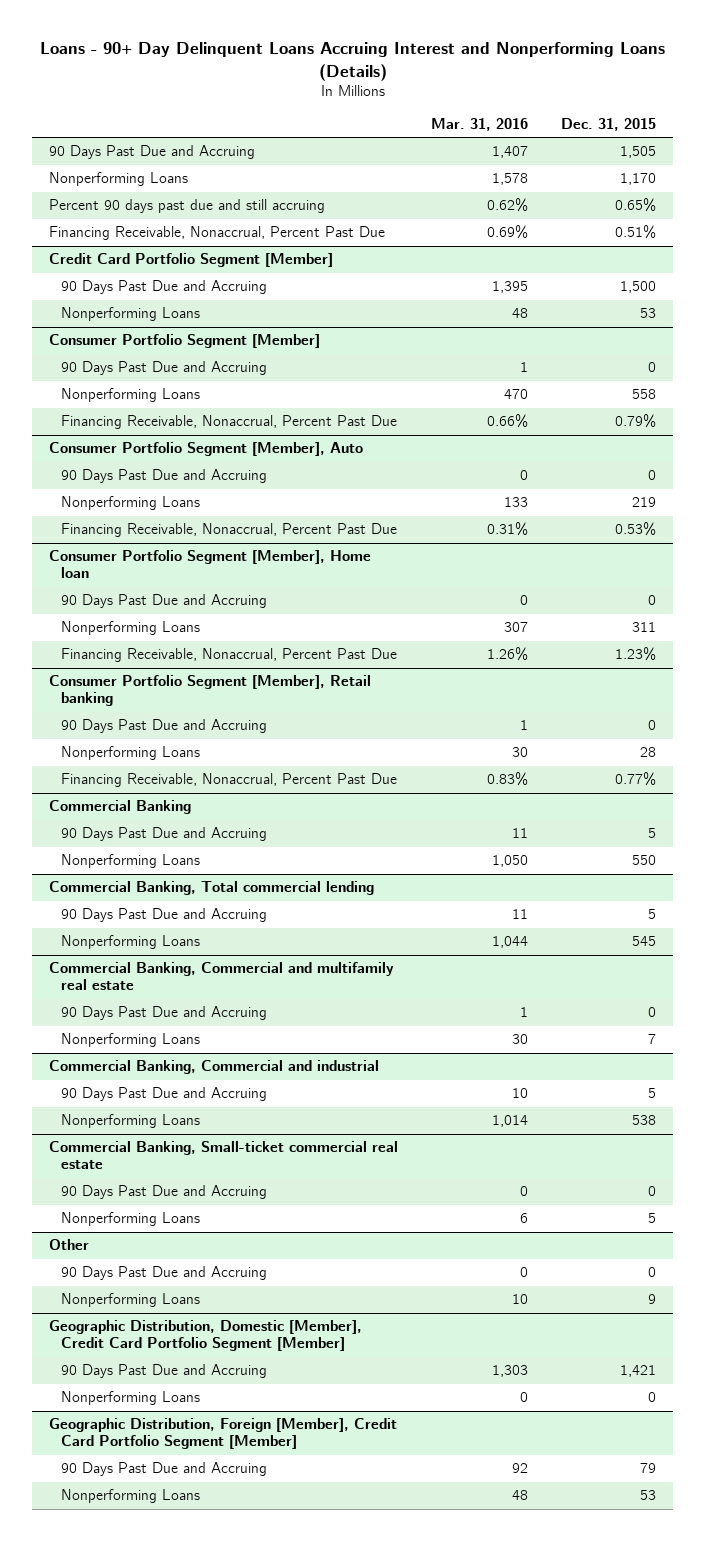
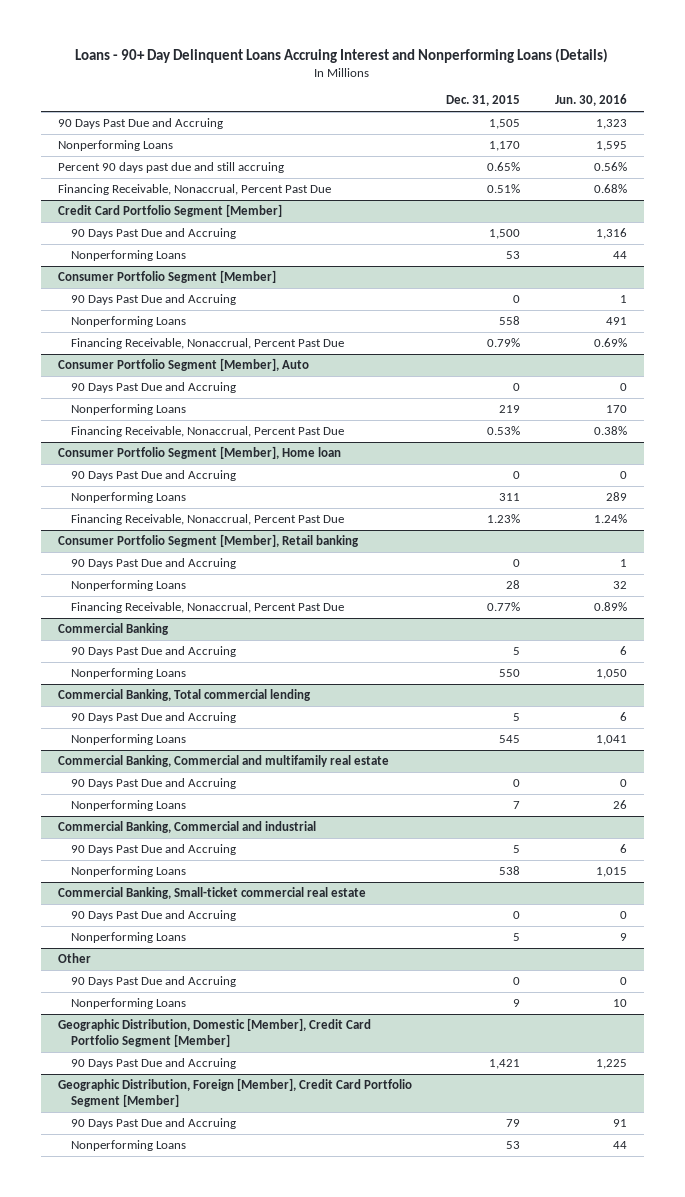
[431,117,529,131] Mar. 31, 2016 -> none
none -> [554,94,627,107] Jun. 30, 2016
[61,1391,201,1406] Nonperforming Loans -> none

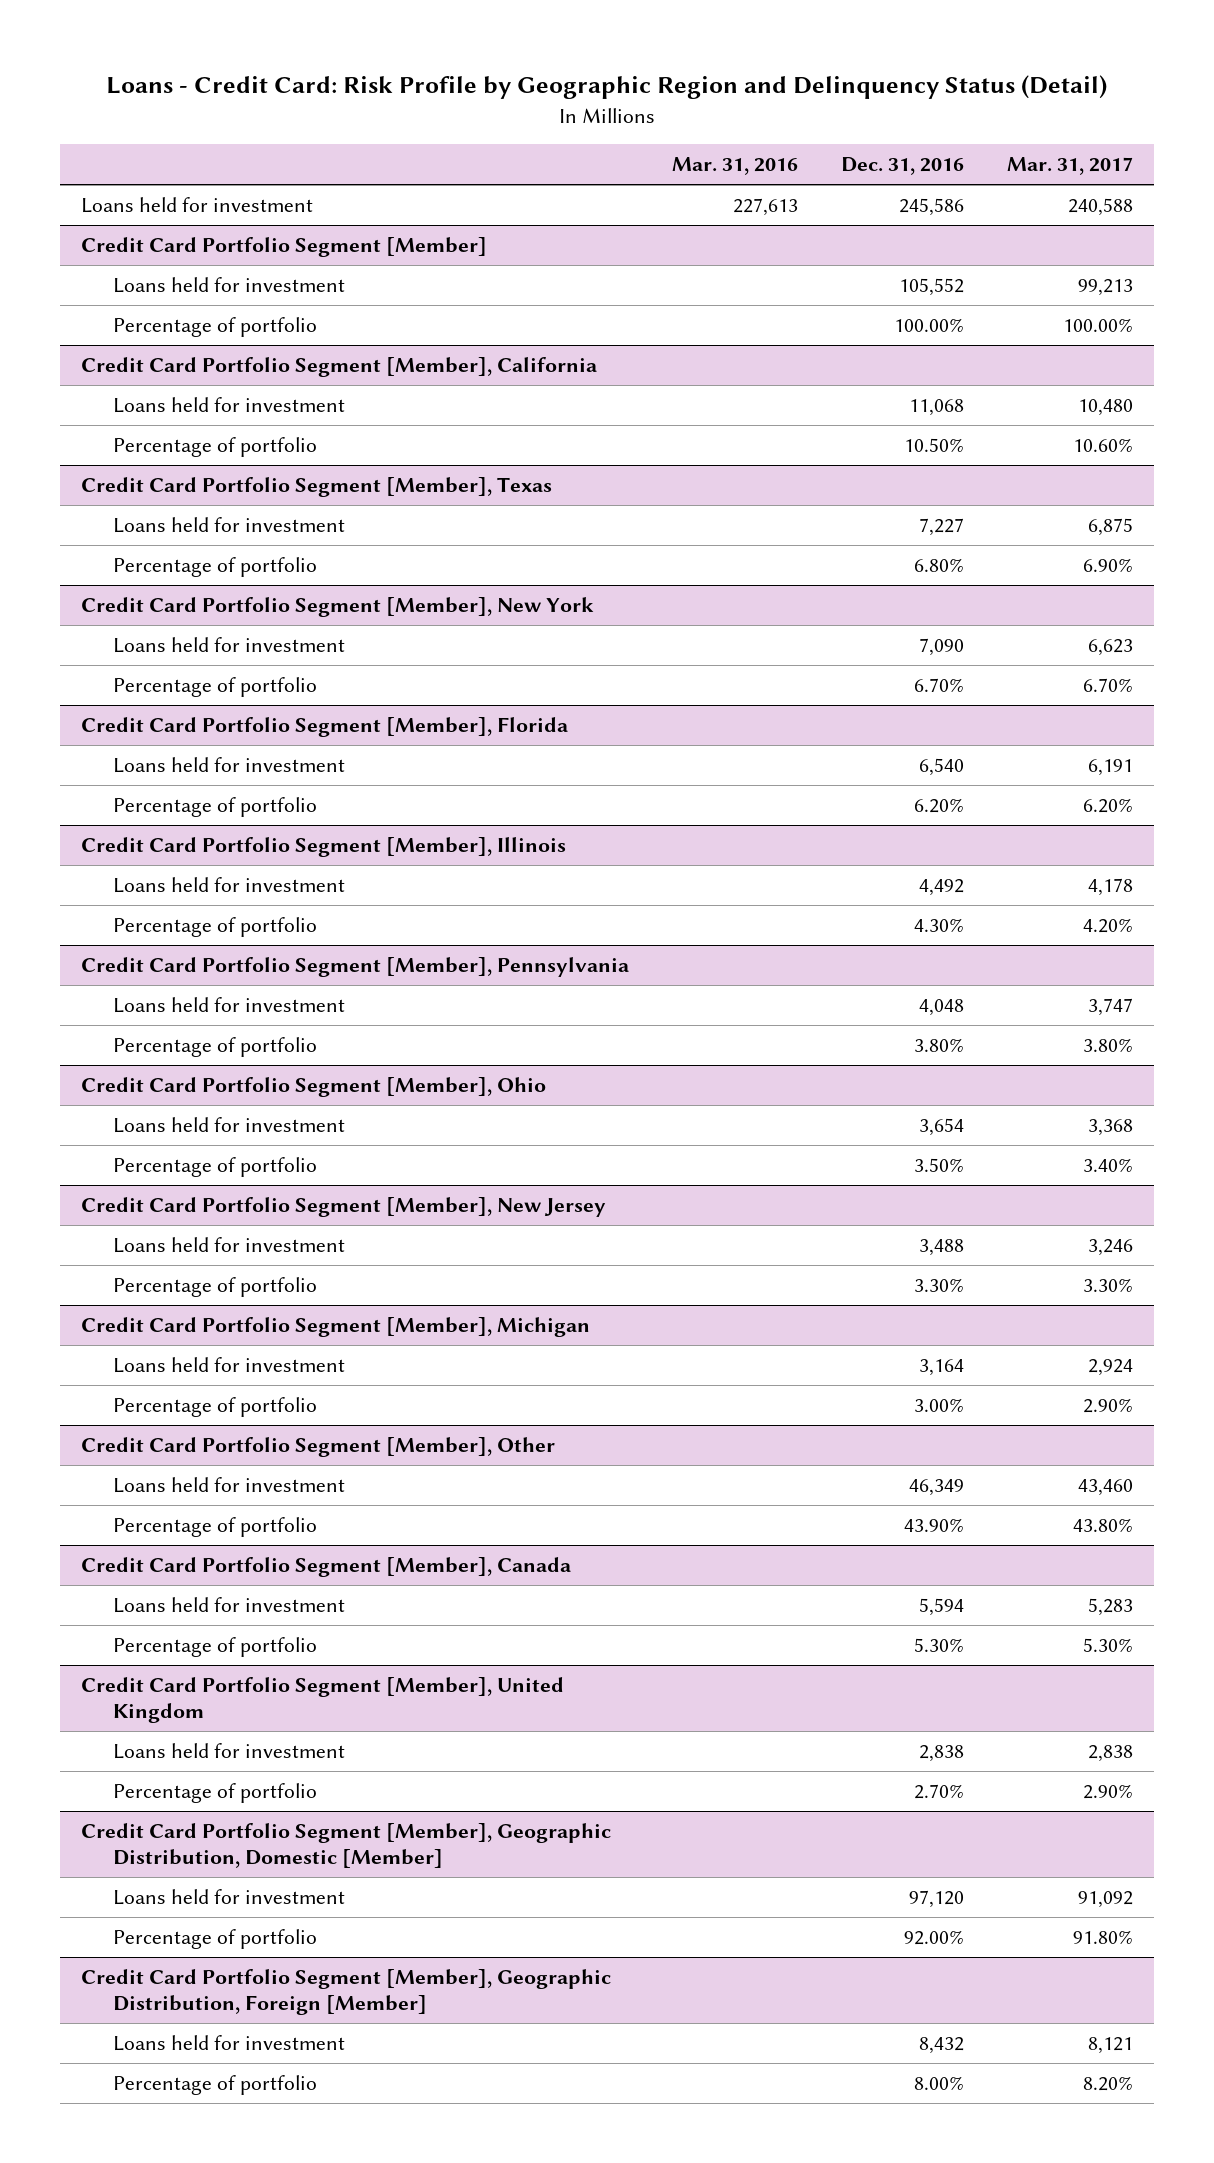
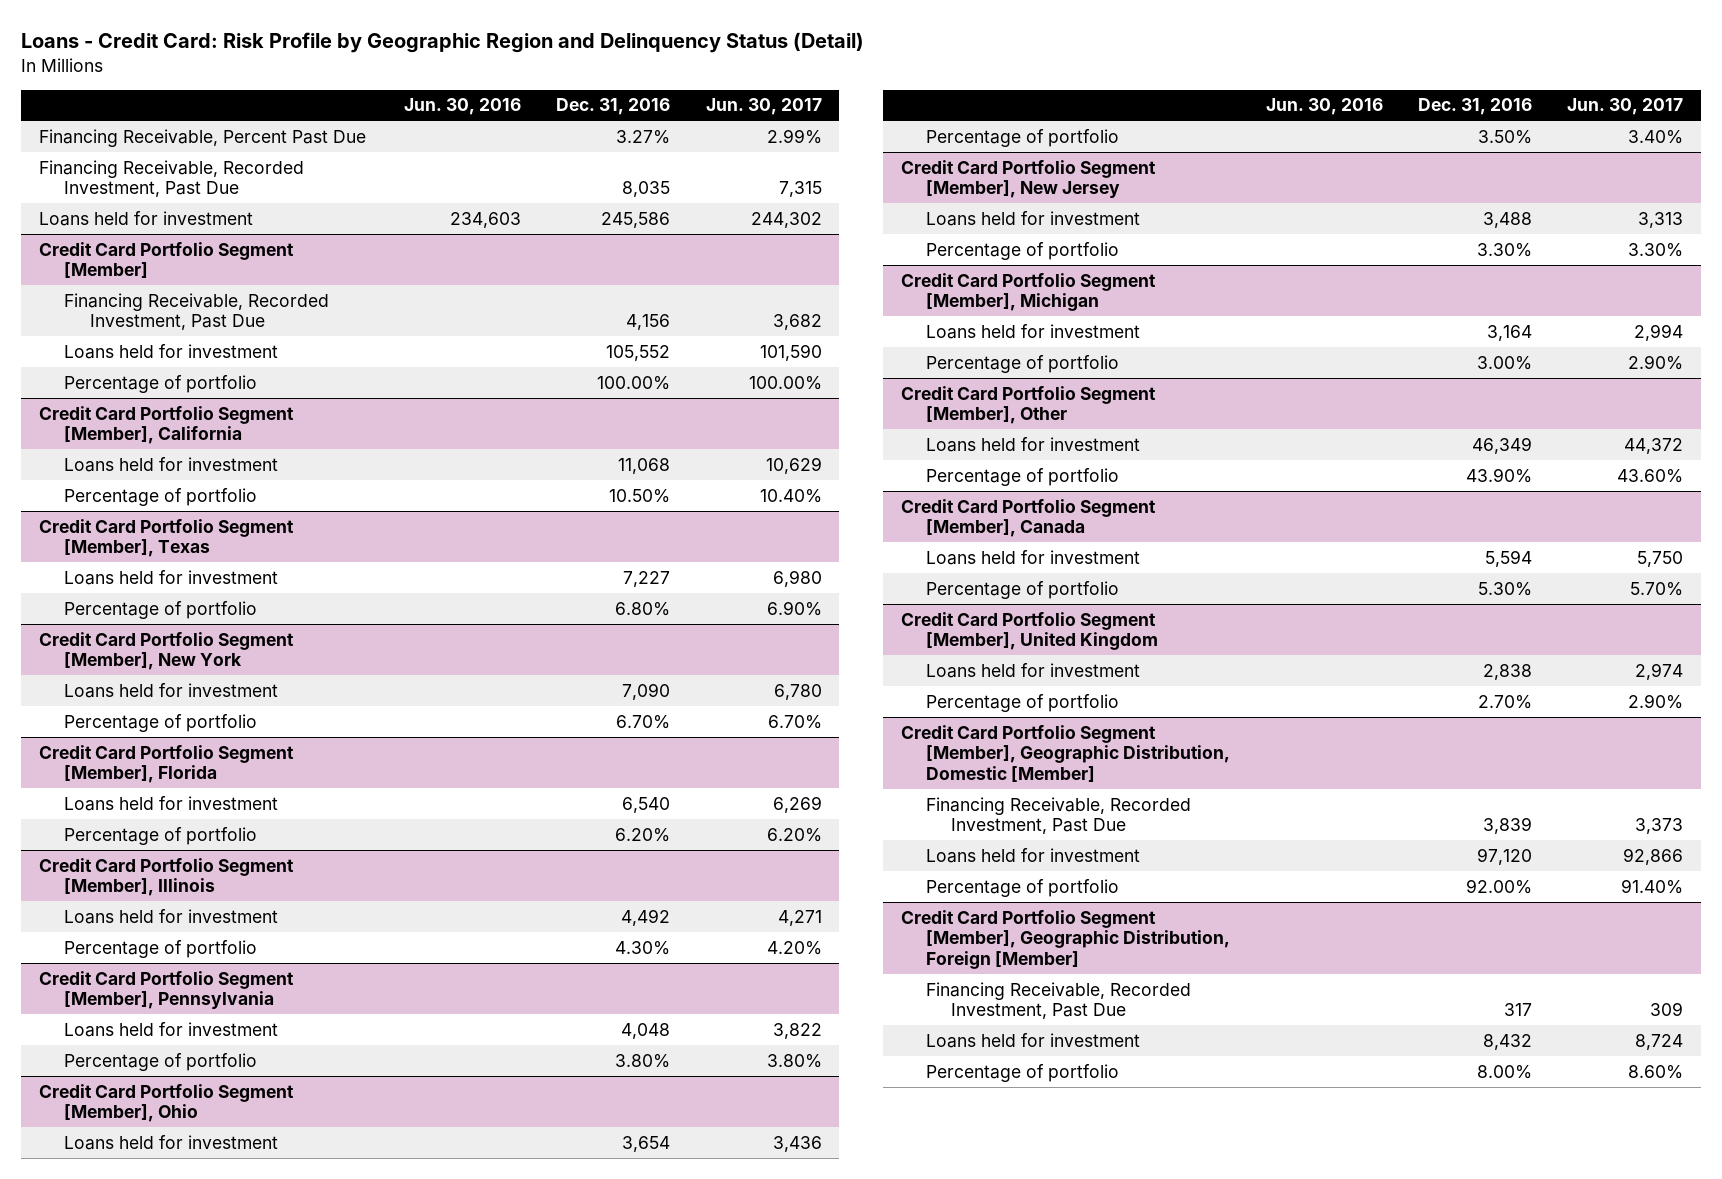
[671,157,798,176] Mar. 31, 2016 -> none
[1006,157,1133,176] Mar. 31, 2017 -> none
none -> [403,98,521,116] Jun. 30, 2016
none -> [705,98,822,116] Jun. 30, 2017
none -> [38,128,366,147] Financing Receivable, Percent Past Due
none -> [38,159,304,198] Financing Receivable, Recorded Investment, Past Due
none -> [64,292,330,331] Financing Receivable, Recorded Investment, Past Due
none -> [926,796,1192,835] Financing Receivable, Recorded Investment, Past Due
none -> [926,981,1192,1020] Financing Receivable, Recorded Investment, Past Due

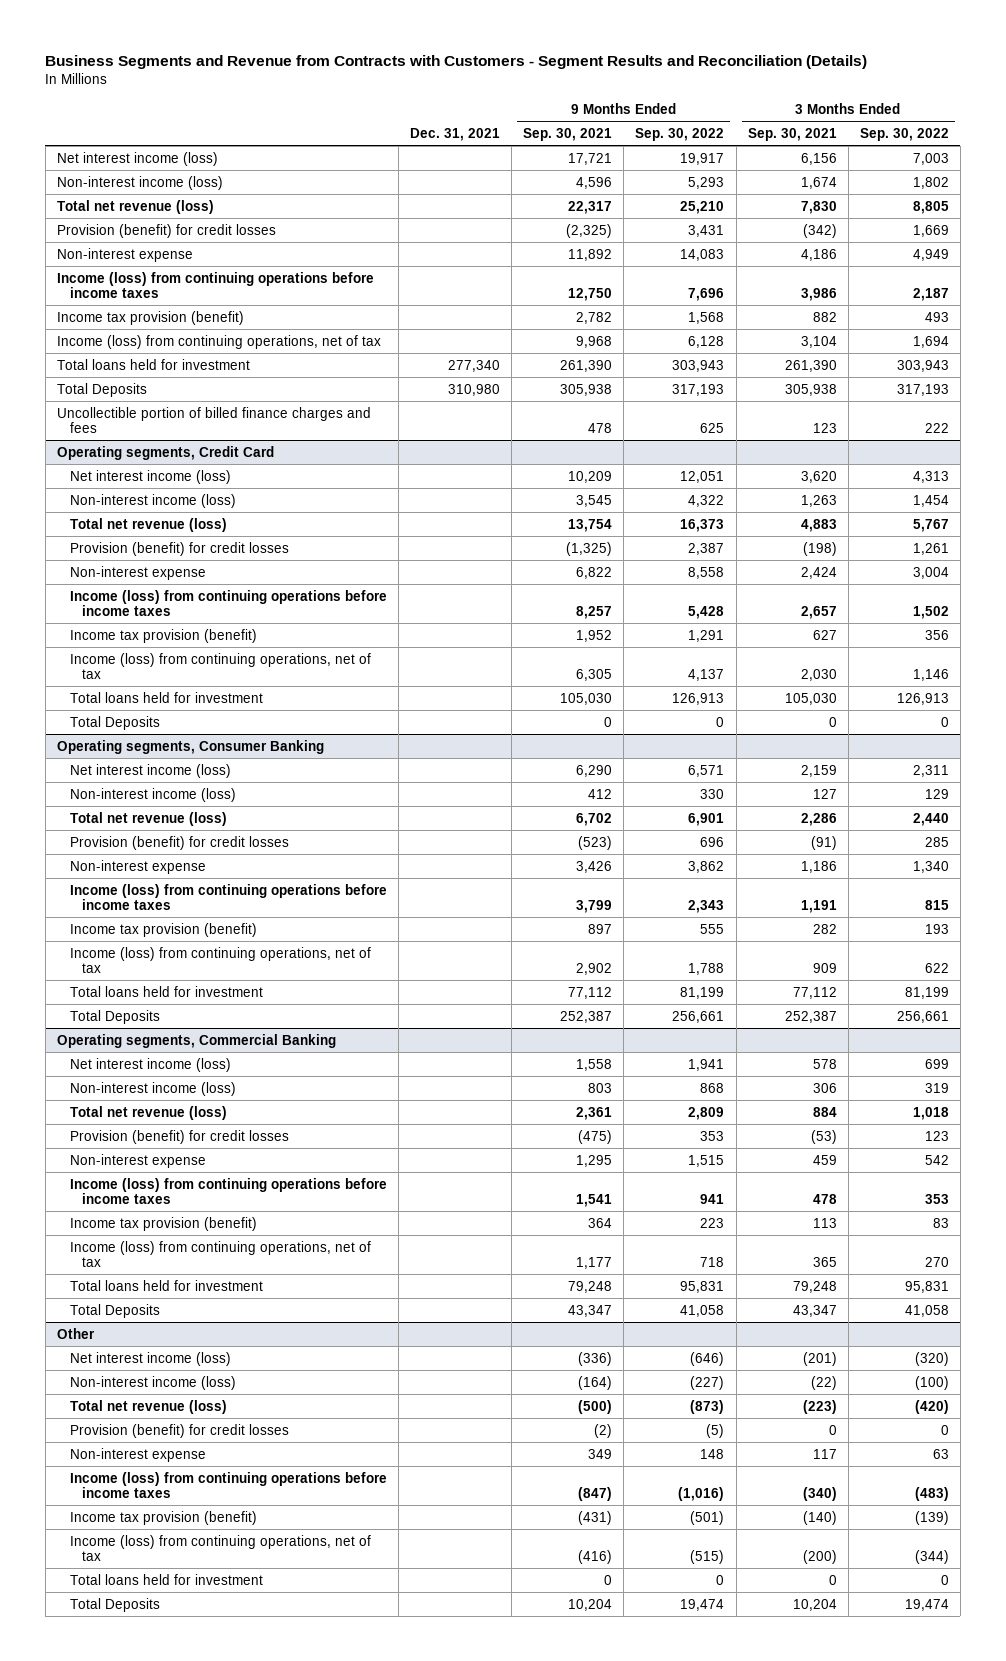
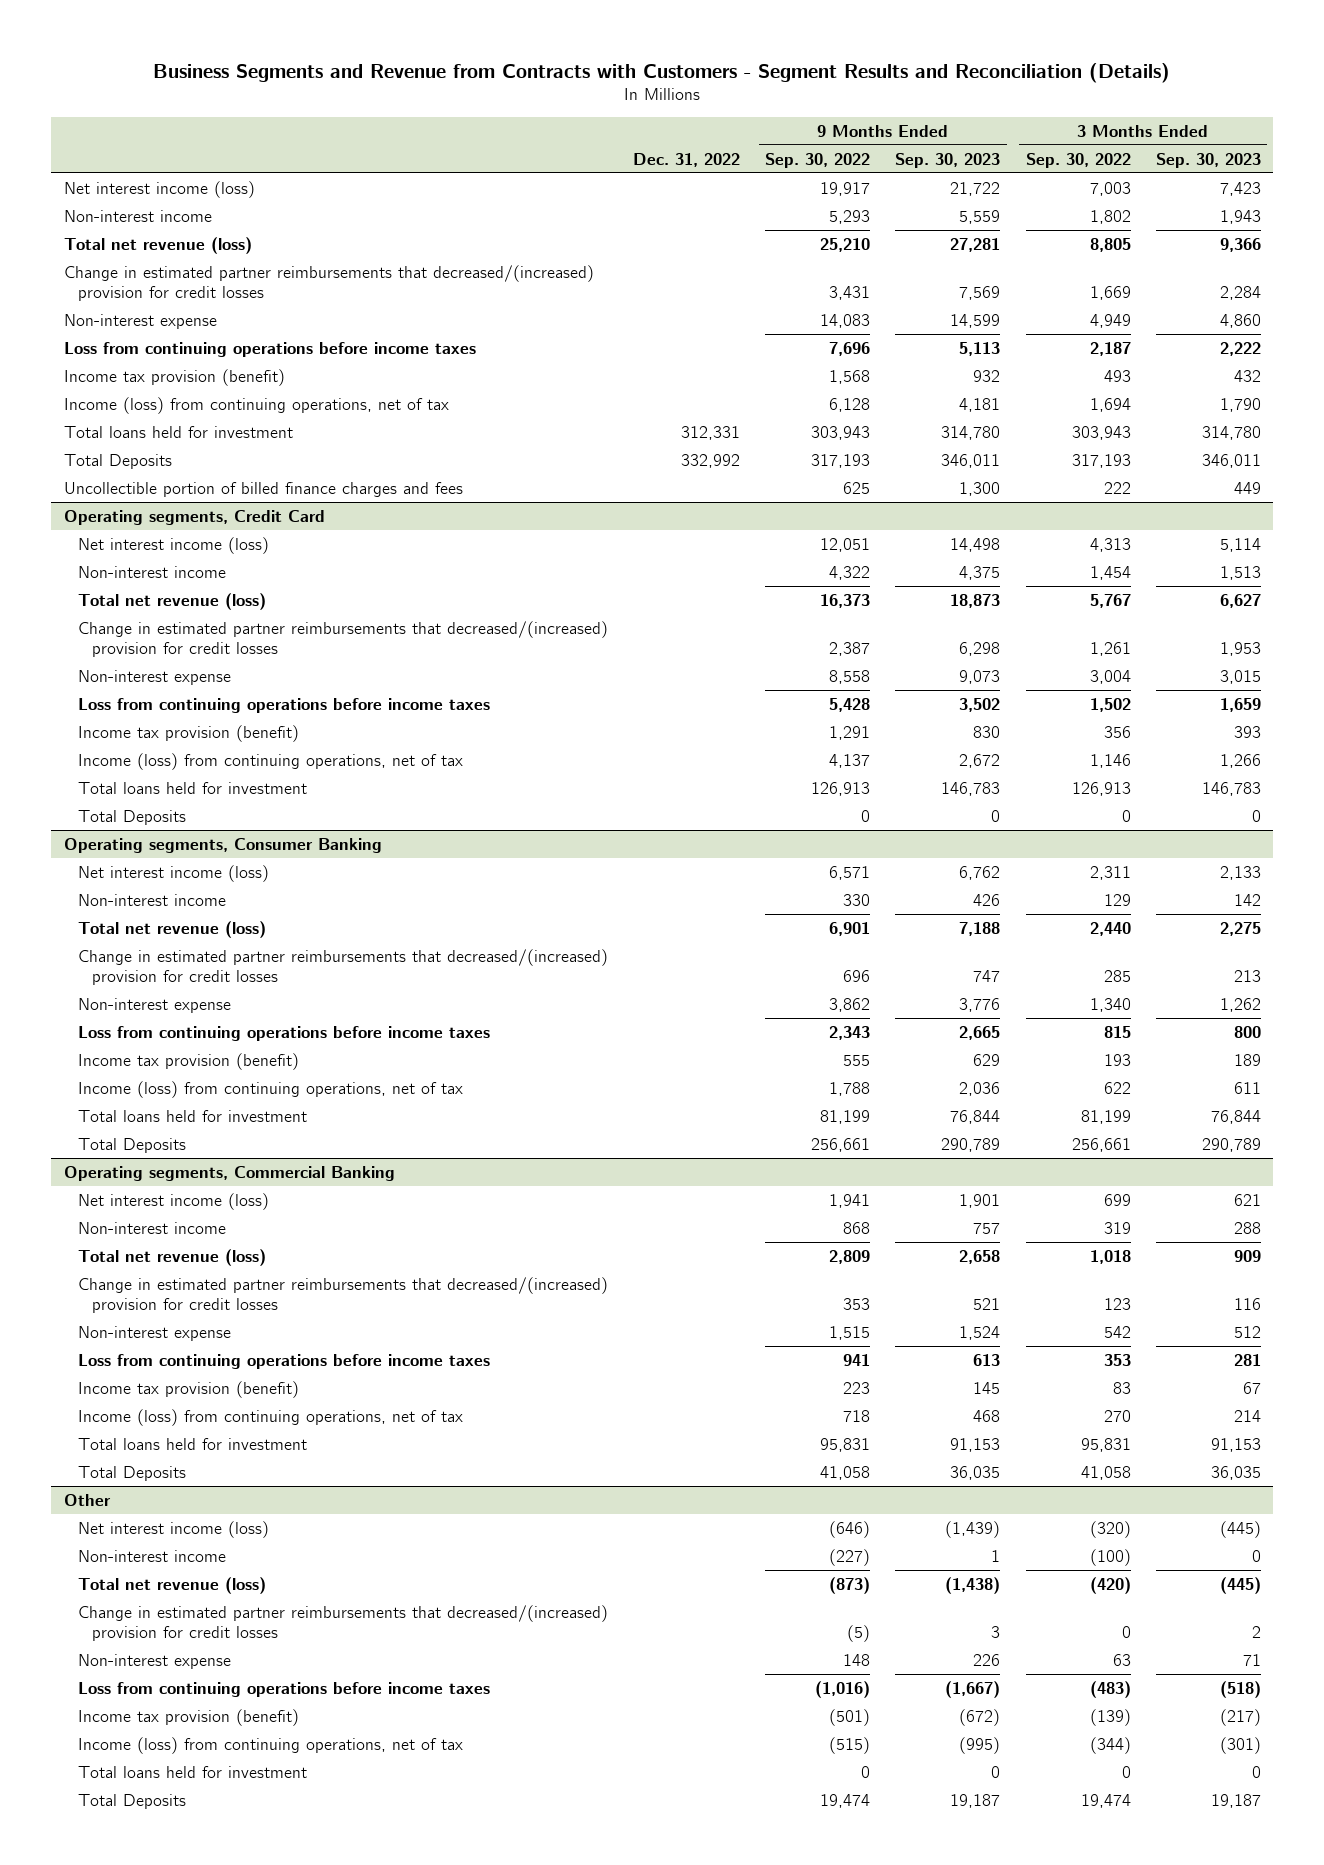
[409,128,500,142] Dec. 31, 2021 -> none
[523,128,613,142] Sep. 30, 2021 -> none
[747,128,837,142] Sep. 30, 2021 -> none
none -> [633,152,741,167] Dec. 31, 2022
none -> [895,152,1001,168] Sep. 30, 2023
none -> [1155,152,1261,168] Sep. 30, 2023
[56,175,223,190] Non-interest income (loss) -> [63,209,212,222] Non-interest income
[56,223,276,238] Provision (benefit) for credit losses -> [63,264,594,302] Change in estimated partner reimbursements that decreased/(increased) provision for credit losses
[56,271,374,299] Income (loss) from continuing operations before income taxes -> [63,341,476,357] Loss from continuing operations before income taxes
[69,493,236,508] Non-interest income (loss) -> [78,565,227,578] Non-interest income
[69,541,289,556] Provision (benefit) for credit losses -> [78,620,609,658] Change in estimated partner reimbursements that decreased/(increased) provision for credit losses
[69,589,387,617] Income (loss) from continuing operations before income taxes -> [78,697,491,713] Loss from continuing operations before income taxes
[69,787,236,802] Non-interest income (loss) -> [78,893,227,906] Non-interest income
[69,835,289,850] Provision (benefit) for credit losses -> [78,948,609,986] Change in estimated partner reimbursements that decreased/(increased) provision for credit losses
[69,883,387,911] Income (loss) from continuing operations before income taxes -> [78,1025,491,1041] Loss from continuing operations before income taxes
[69,1081,236,1096] Non-interest income (loss) -> [78,1221,227,1234] Non-interest income
[69,1129,289,1144] Provision (benefit) for credit losses -> [78,1276,609,1314] Change in estimated partner reimbursements that decreased/(increased) provision for credit losses
[69,1177,387,1205] Income (loss) from continuing operations before income taxes -> [78,1353,491,1369] Loss from continuing operations before income taxes
[69,1375,236,1390] Non-interest income (loss) -> [78,1549,227,1562] Non-interest income
[69,1423,289,1438] Provision (benefit) for credit losses -> [78,1604,609,1642] Change in estimated partner reimbursements that decreased/(increased) provision for credit losses
[69,1471,387,1499] Income (loss) from continuing operations before income taxes -> [78,1681,491,1697] Loss from continuing operations before income taxes

